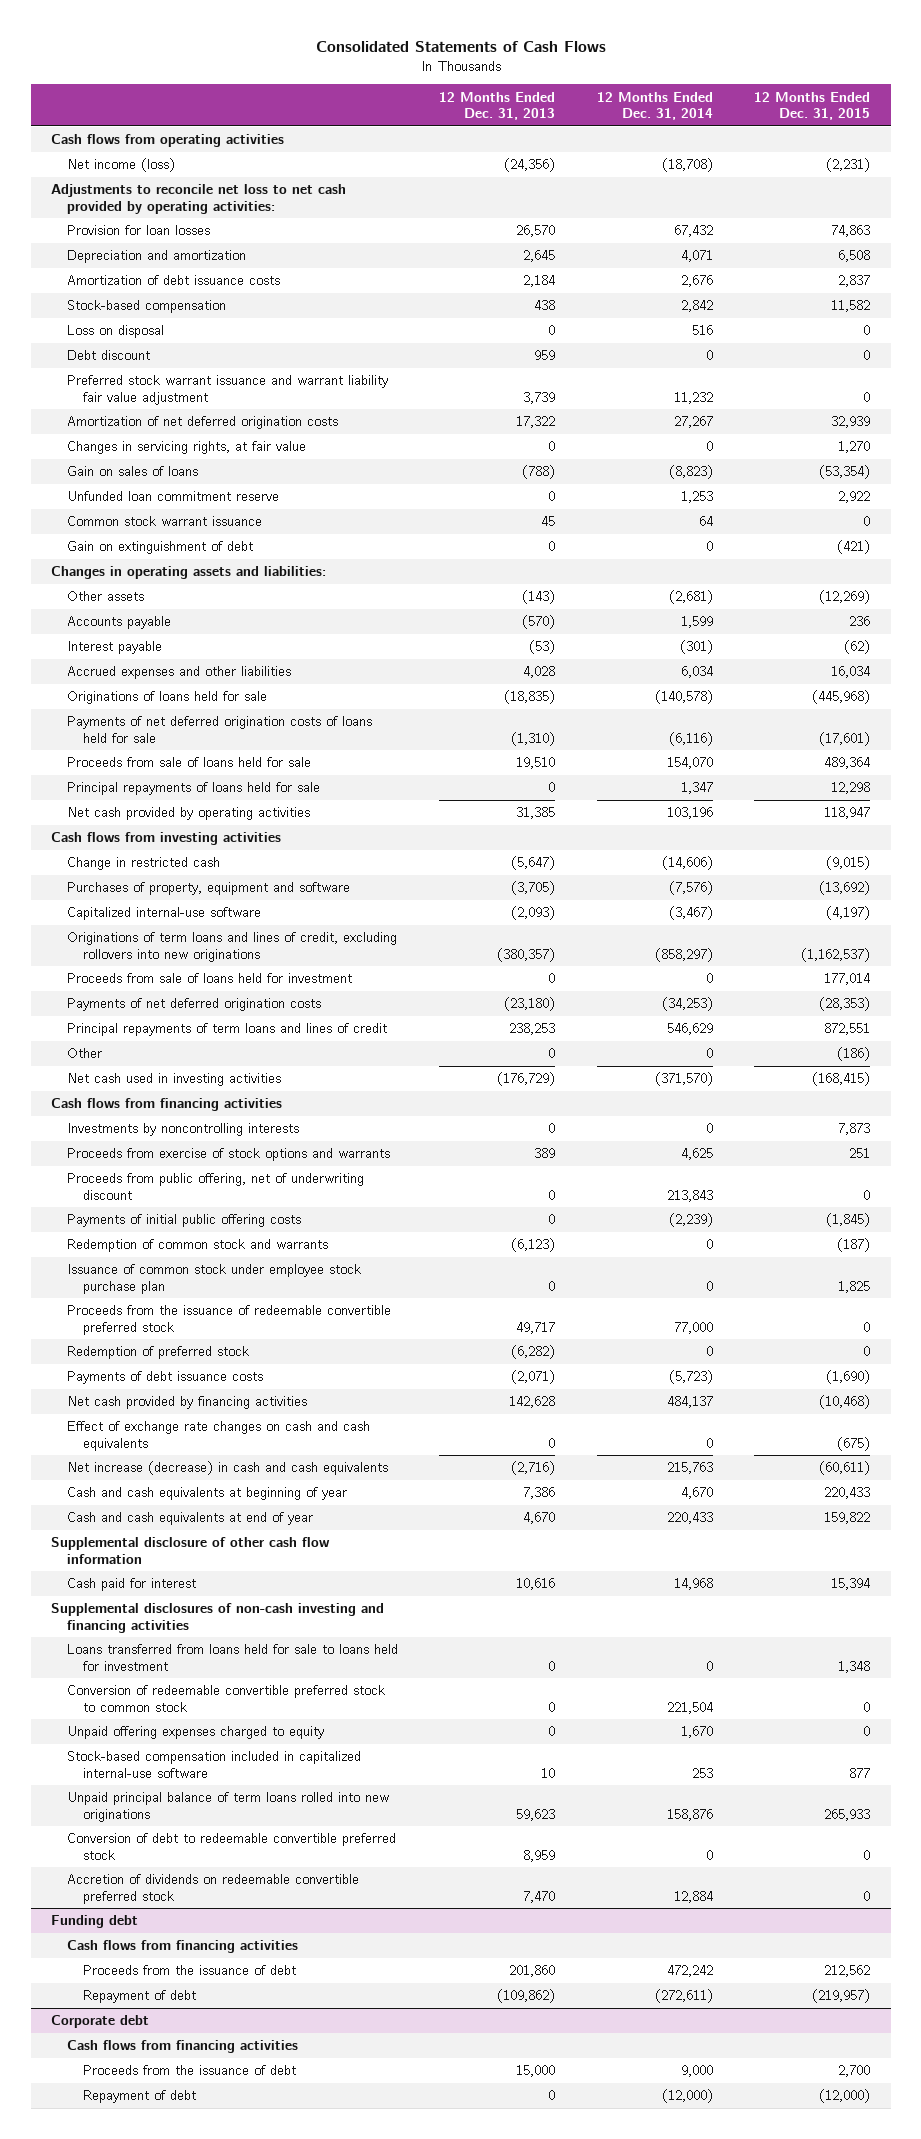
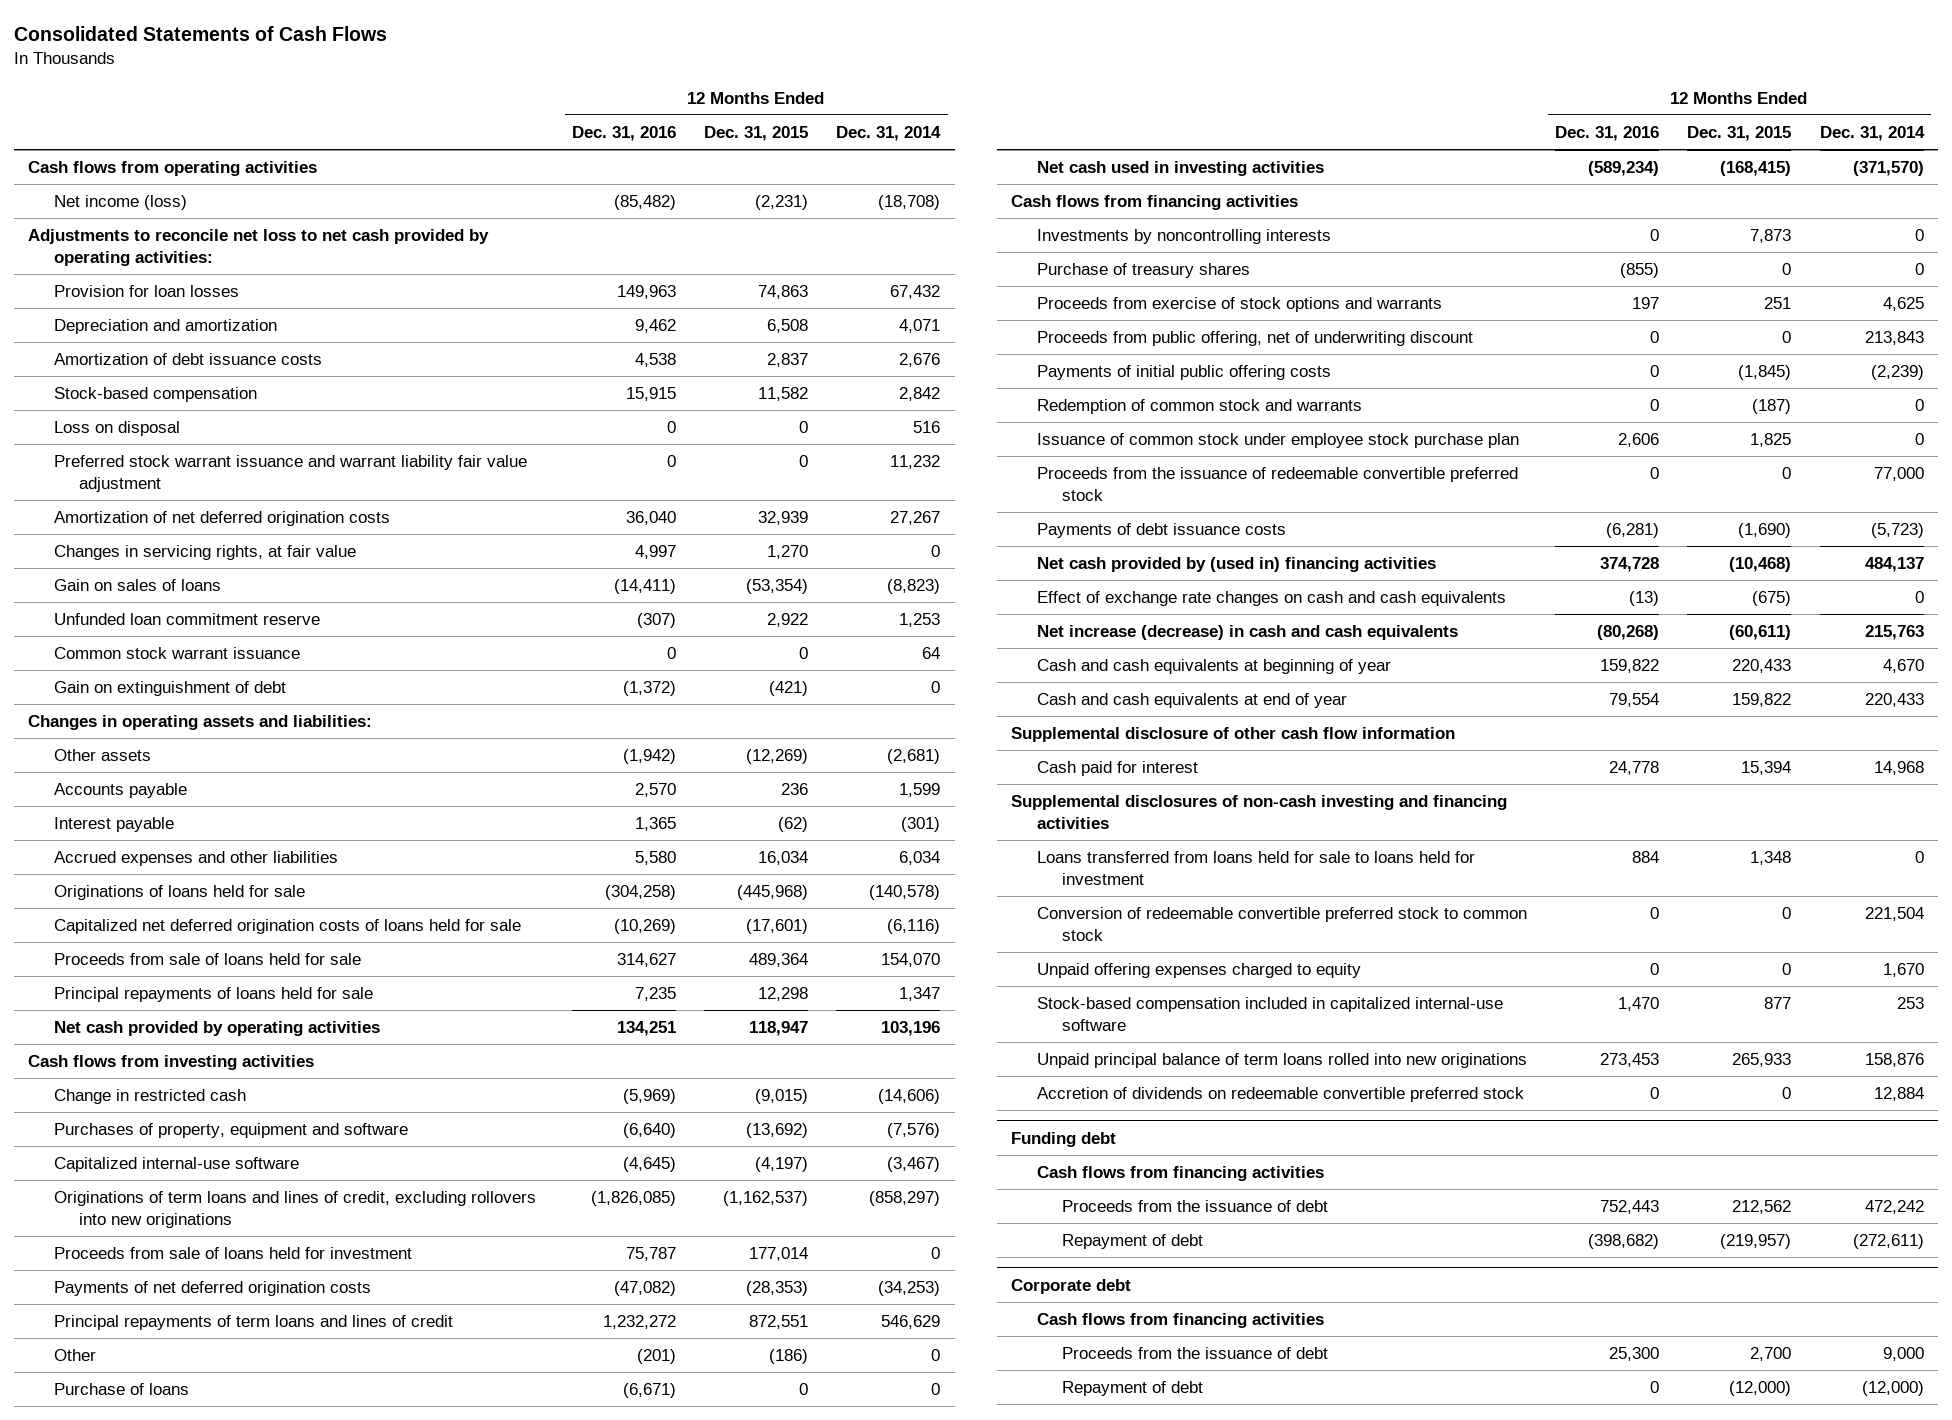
[439,91,556,121] 12 Months Ended Dec. 31, 2013 -> none
none -> [572,125,677,141] Dec. 31, 2016
[67,350,151,361] Debt discount -> none
[67,716,373,743] Payments of net deferred origination costs of loans held for sale -> [53,918,521,934] Capitalized net deferred origination costs of loans held for sale
none -> [53,1382,189,1395] Purchase of loans
none -> [1036,262,1250,278] Purchase of treasury shares
[67,1346,250,1360] Redemption of preferred stock -> none
[67,1396,308,1410] Net cash provided by financing activities -> [1036,556,1436,572] Net cash provided by (used in) financing activities
[67,1833,397,1860] Conversion of debt to redeemable convertible preferred stock -> none

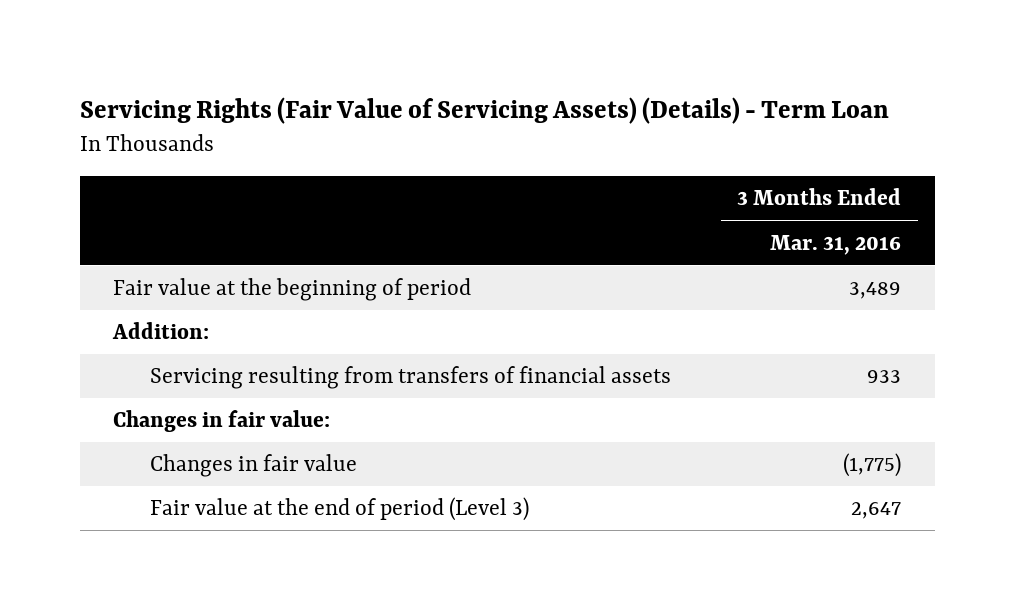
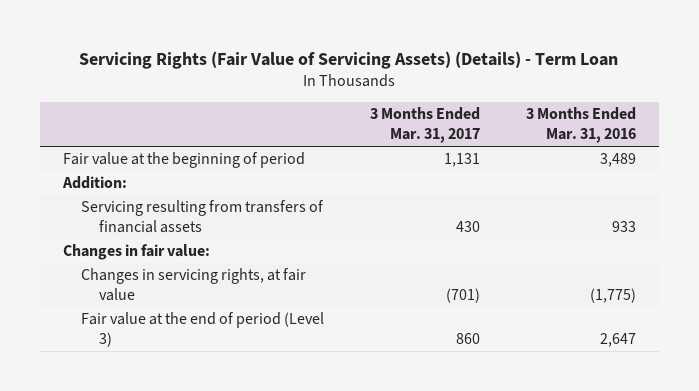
none -> [369,107,480,144] 3 Months Ended Mar. 31, 2017
[149,454,357,478] Changes in fair value -> [81,268,307,302] Changes in servicing rights, at fair value

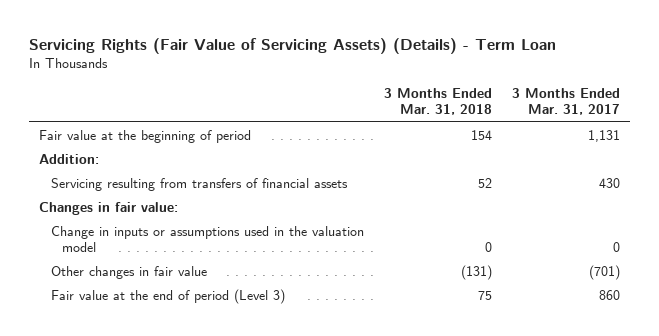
[525,107,636,144] 3 Months Ended Mar. 31, 2016 -> none
none -> [383,88,492,116] 3 Months Ended Mar. 31, 2018
none -> [50,225,364,252] Change in inputs or assumptions used in the valuation model
[81,268,307,302] Changes in servicing rights, at fair value -> [50,265,207,279] Other changes in fair value

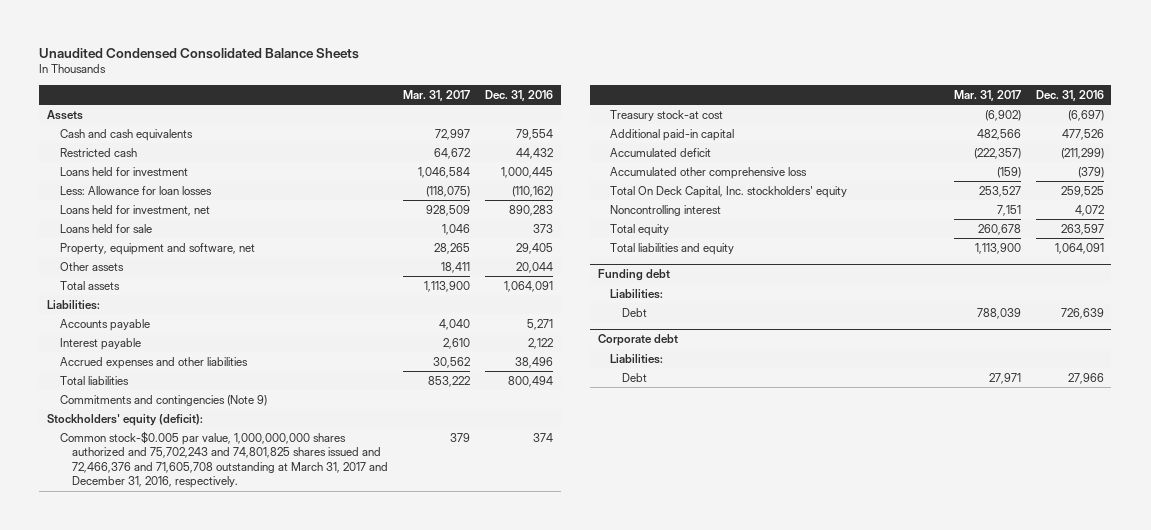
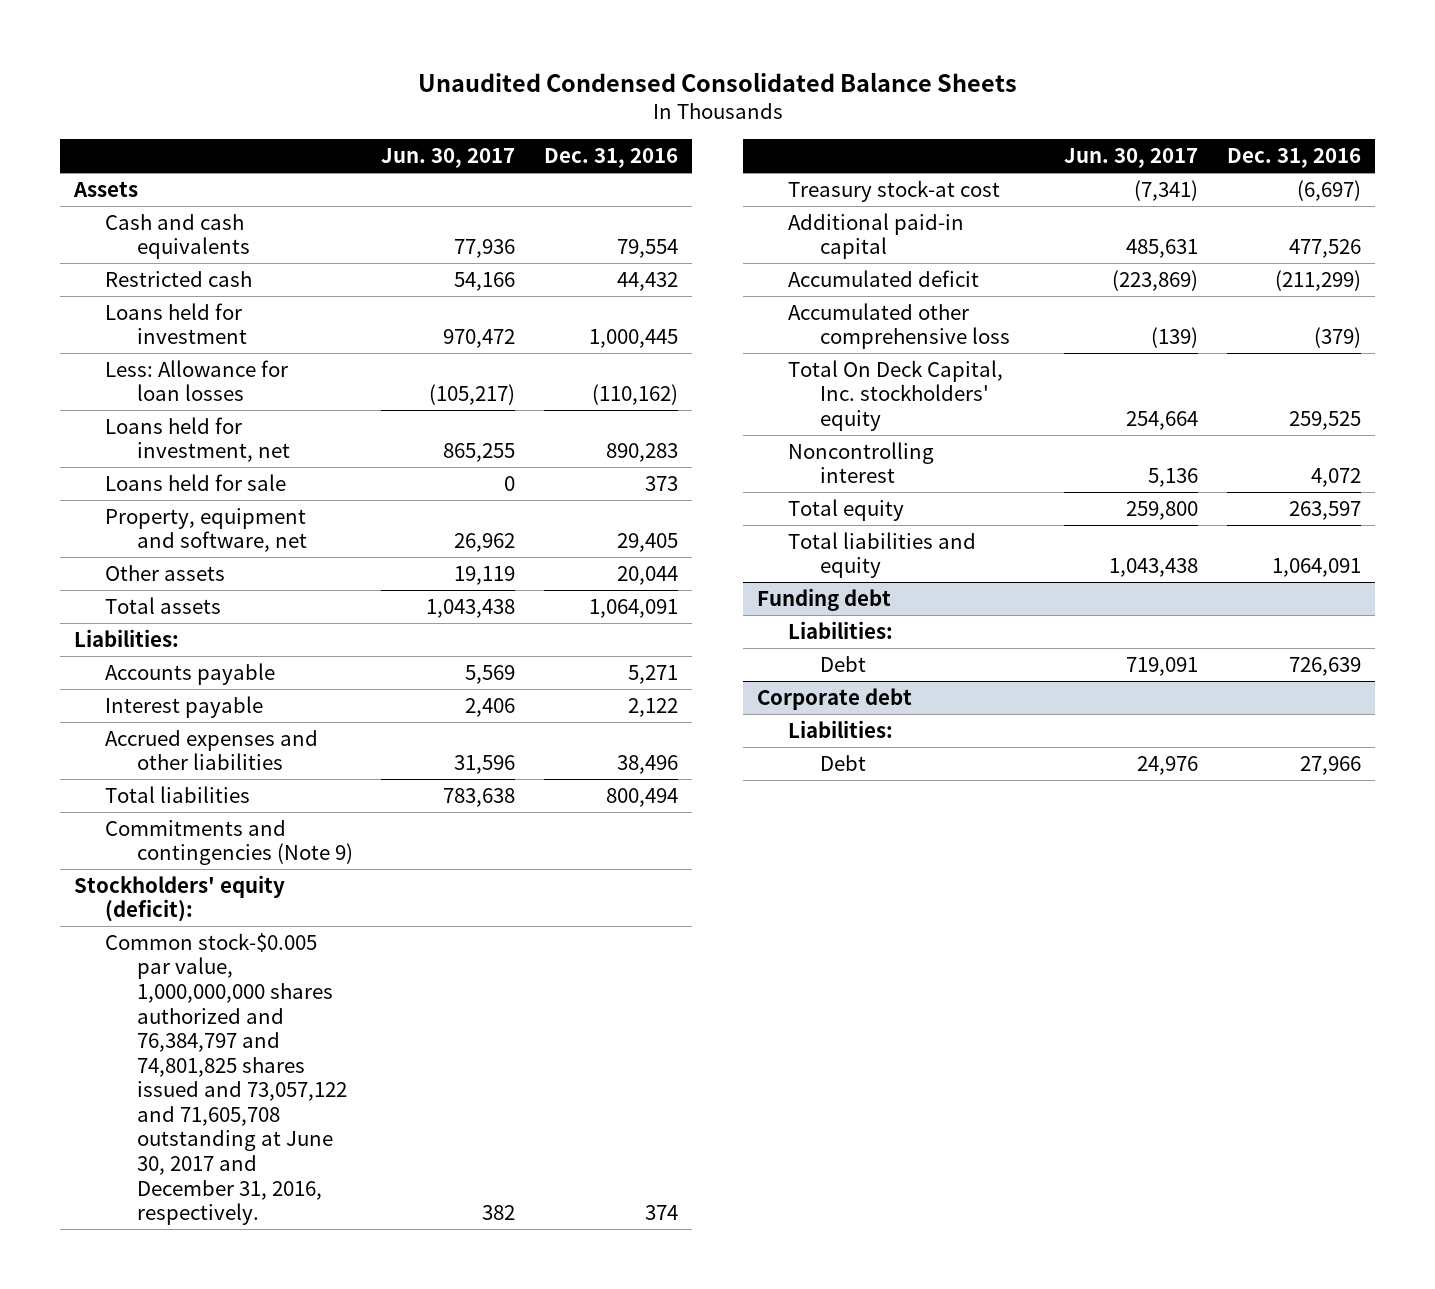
[403,89,471,101] Mar. 31, 2017 -> none
none -> [381,148,516,169] Jun. 30, 2017
[59,430,388,489] Common stock-$0.005 par value, 1,000,000,000 shares authorized and 75,702,243 and 74,801,825 shares issued and 72,466,376 and 71,605,708 outstanding at March 31, 2017 and December 31, 2016, respectively. -> [105,932,347,1226] Common stock-$0.005 par value, 1,000,000,000 shares authorized and 76,384,797 and 74,801,825 shares issued and 73,057,122 and 71,605,708 outstanding at June 30, 2017 and December 31, 2016, respectively.

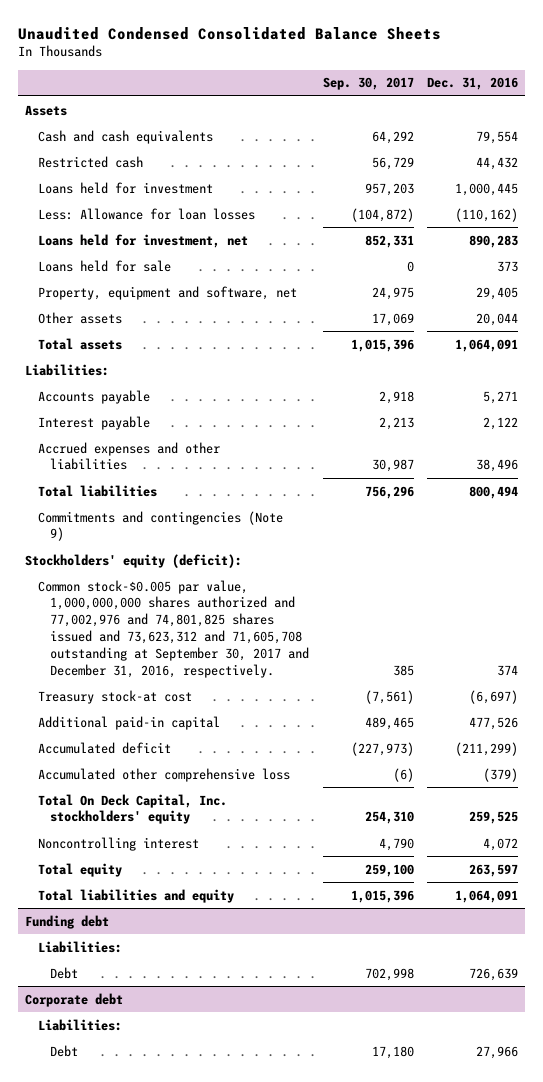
[381,148,516,169] Jun. 30, 2017 -> none
none -> [322,77,414,91] Sep. 30, 2017
[105,932,347,1226] Common stock-$0.005 par value, 1,000,000,000 shares authorized and 76,384,797 and 74,801,825 shares issued and 73,057,122 and 71,605,708 outstanding at June 30, 2017 and December 31, 2016, respectively. -> [37,579,310,678] Common stock-$0.005 par value, 1,000,000,000 shares authorized and 77,002,976 and 74,801,825 shares issued and 73,623,312 and 71,605,708 outstanding at September 30, 2017 and December 31, 2016, respectively.

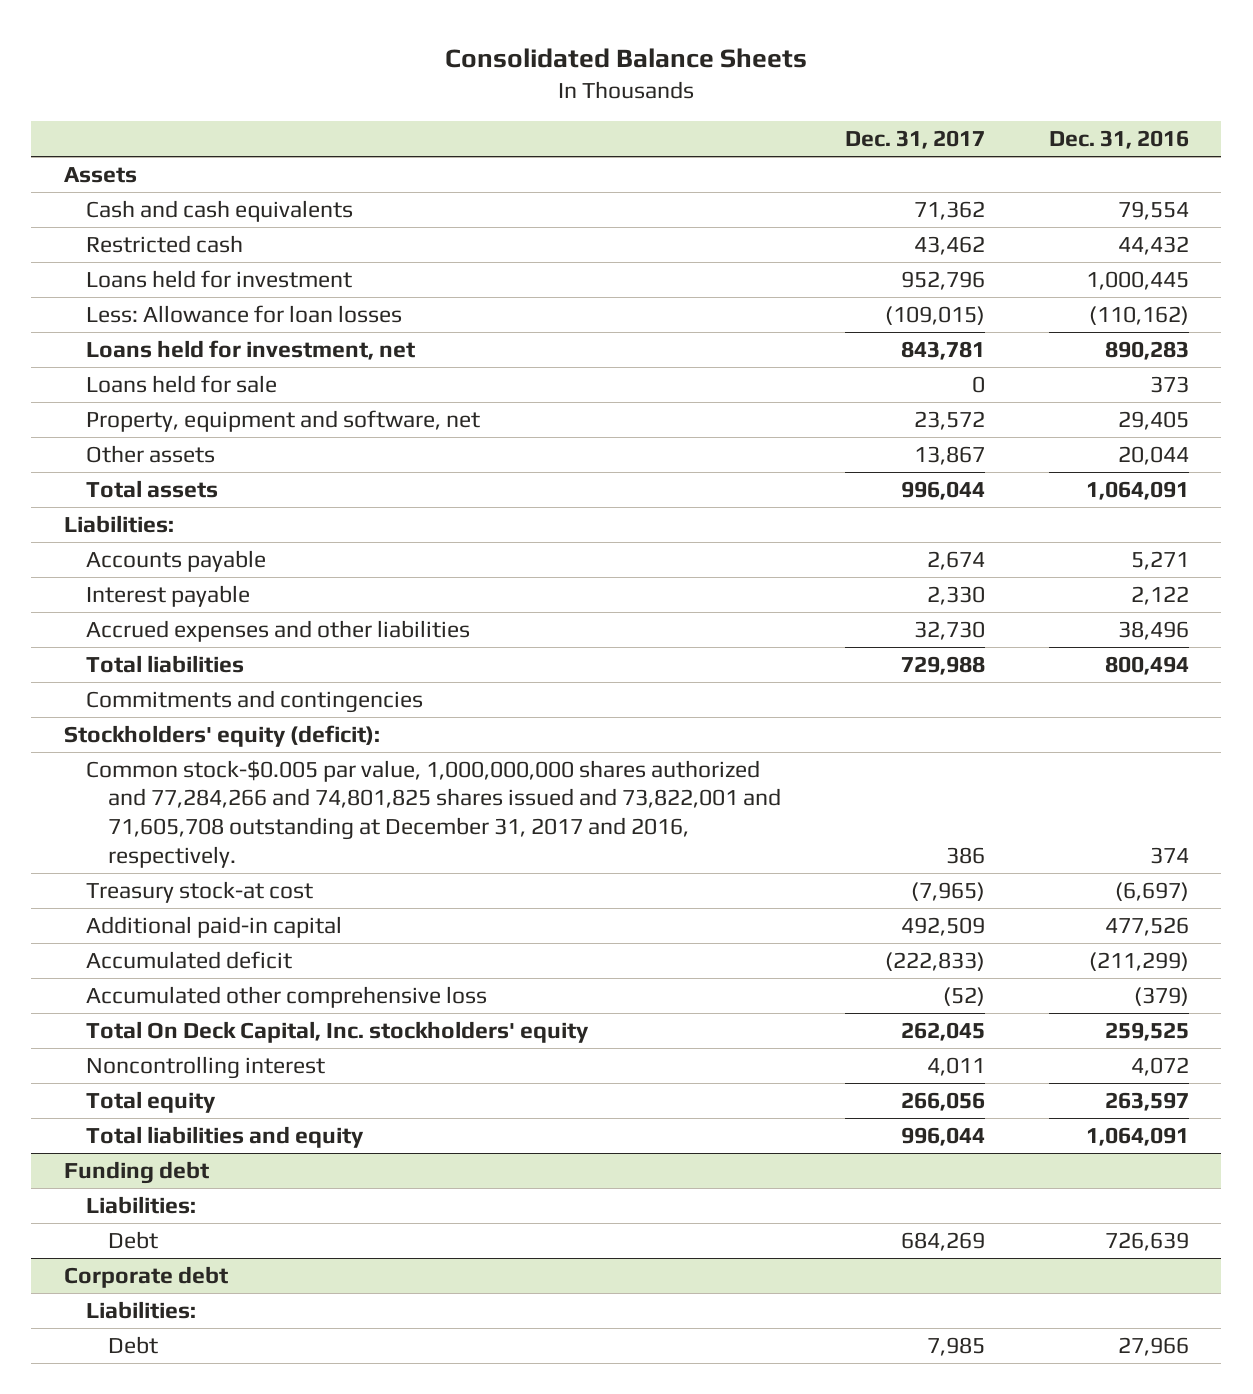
[18,26,442,40] Unaudited Condensed Consolidated Balance Sheets -> [445,48,808,69] Consolidated Balance Sheets
[322,77,414,91] Sep. 30, 2017 -> none
none -> [845,130,986,150] Dec. 31, 2017
[37,510,283,542] Commitments and contingencies (Note 9) -> [85,689,423,713] Commitments and contingencies
[37,579,310,678] Common stock-$0.005 par value, 1,000,000,000 shares authorized and 77,002,976 and 74,801,825 shares issued and 73,623,312 and 71,605,708 outstanding at September 30, 2017 and December 31, 2016, respectively. -> [85,759,782,868] Common stock-$0.005 par value, 1,000,000,000 shares authorized and 77,284,266 and 74,801,825 shares issued and 73,822,001 and 71,605,708 outstanding at December 31, 2017 and 2016, respectively.

